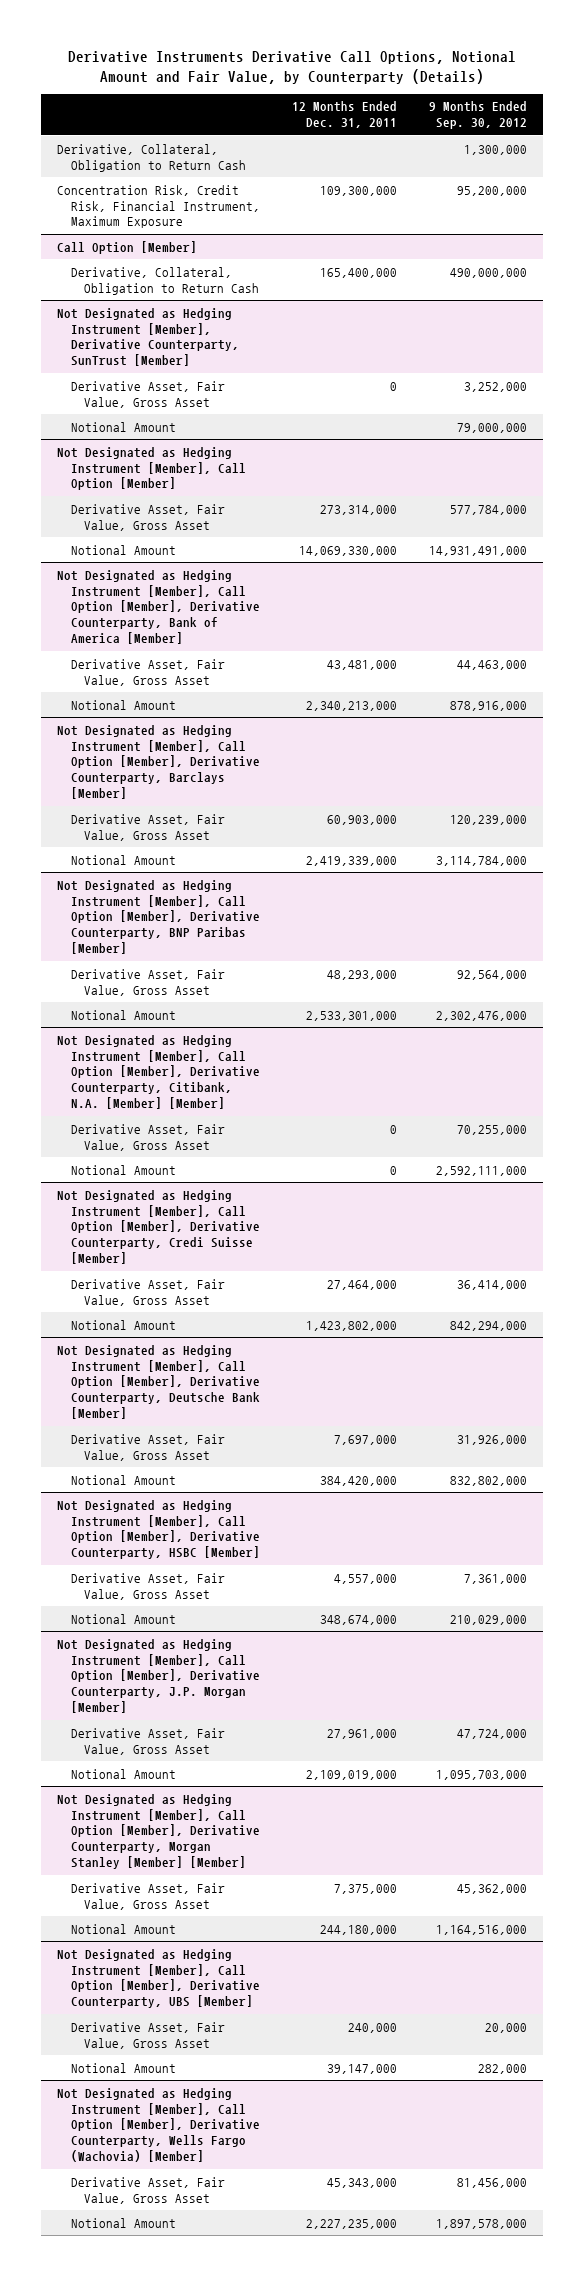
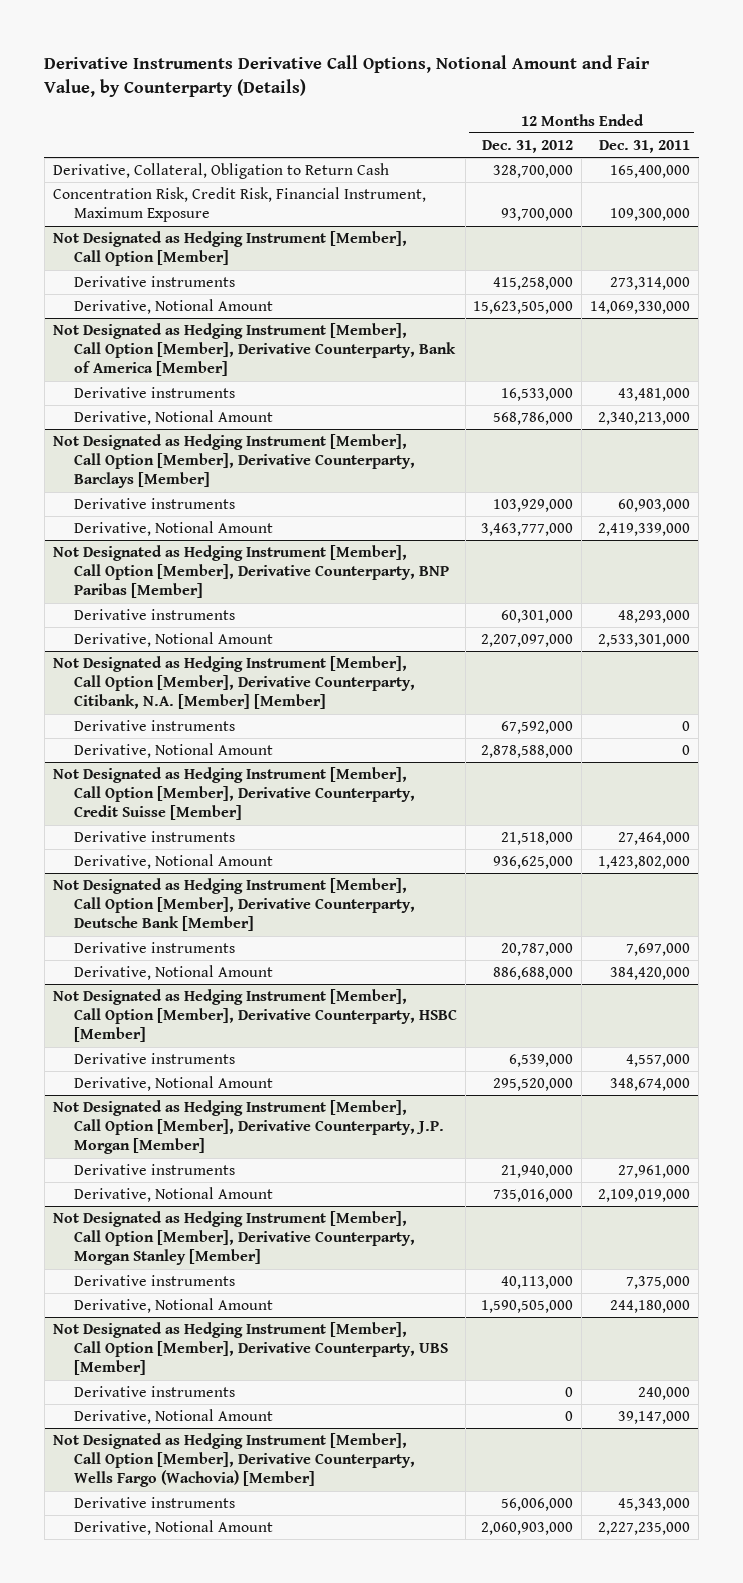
[428,101,527,130] 9 Months Ended Sep. 30, 2012 -> none
none -> [482,139,574,153] Dec. 31, 2012
[57,143,246,172] Derivative, Collateral, Obligation to Return Cash -> none
[57,240,198,254] Call Option [Member] -> none
[57,307,239,367] Not Designated as Hedging Instrument [Member], Derivative Counterparty, SunTrust [Member] -> none
[70,380,225,408] Derivative Asset, Fair Value, Gross Asset -> none
[70,421,176,432] Notional Amount -> none
[57,184,260,229] Concentration Risk, Credit Risk, Financial Instrument, Maximum Exposure -> [52,187,426,223] Concentration Risk, Credit Risk, Financial Instrument, Maximum Exposure
[70,503,225,531] Derivative Asset, Fair Value, Gross Asset -> [73,276,235,288] Derivative instruments
[70,544,176,555] Notional Amount -> [73,299,273,315] Derivative, Notional Amount
[70,658,225,686] Derivative Asset, Fair Value, Gross Asset -> [73,387,235,399] Derivative instruments
[70,699,176,710] Notional Amount -> [73,410,273,426] Derivative, Notional Amount
[70,813,225,841] Derivative Asset, Fair Value, Gross Asset -> [73,498,235,510] Derivative instruments
[70,854,176,865] Notional Amount -> [73,521,273,537] Derivative, Notional Amount
[70,968,225,996] Derivative Asset, Fair Value, Gross Asset -> [73,609,235,621] Derivative instruments
[70,1009,176,1020] Notional Amount -> [73,632,273,648] Derivative, Notional Amount
[70,1123,225,1151] Derivative Asset, Fair Value, Gross Asset -> [73,720,235,732] Derivative instruments
[70,1164,176,1175] Notional Amount -> [73,743,273,759] Derivative, Notional Amount
[57,1189,260,1265] Not Designated as Hedging Instrument [Member], Call Option [Member], Derivative Counterparty, Credi Suisse [Member] -> [52,767,415,821] Not Designated as Hedging Instrument [Member], Call Option [Member], Derivative Counterparty, Credit Suisse [Member]
[70,1278,225,1306] Derivative Asset, Fair Value, Gross Asset -> [73,831,235,843] Derivative instruments
[70,1319,176,1330] Notional Amount -> [73,854,273,870] Derivative, Notional Amount
[70,1433,225,1461] Derivative Asset, Fair Value, Gross Asset -> [73,942,235,954] Derivative instruments
[70,1474,176,1485] Notional Amount -> [73,965,273,981] Derivative, Notional Amount
[70,1572,225,1600] Derivative Asset, Fair Value, Gross Asset -> [73,1053,235,1065] Derivative instruments
[70,1613,176,1624] Notional Amount -> [73,1076,273,1092] Derivative, Notional Amount
[70,1727,225,1755] Derivative Asset, Fair Value, Gross Asset -> [73,1164,235,1176] Derivative instruments
[70,1768,176,1779] Notional Amount -> [73,1187,273,1203] Derivative, Notional Amount
[57,1793,260,1870] Not Designated as Hedging Instrument [Member], Call Option [Member], Derivative Counterparty, Morgan Stanley [Member] [Member] -> [52,1211,415,1266] Not Designated as Hedging Instrument [Member], Call Option [Member], Derivative Counterparty, Morgan Stanley [Member]
[70,1882,225,1910] Derivative Asset, Fair Value, Gross Asset -> [73,1275,235,1287] Derivative instruments
[70,1923,176,1934] Notional Amount -> [73,1298,273,1314] Derivative, Notional Amount
[70,2021,225,2049] Derivative Asset, Fair Value, Gross Asset -> [73,1386,235,1398] Derivative instruments
[70,2062,176,2073] Notional Amount -> [73,1409,273,1425] Derivative, Notional Amount
[70,2176,225,2204] Derivative Asset, Fair Value, Gross Asset -> [73,1497,235,1509] Derivative instruments
[70,2217,176,2228] Notional Amount -> [73,1520,273,1536] Derivative, Notional Amount

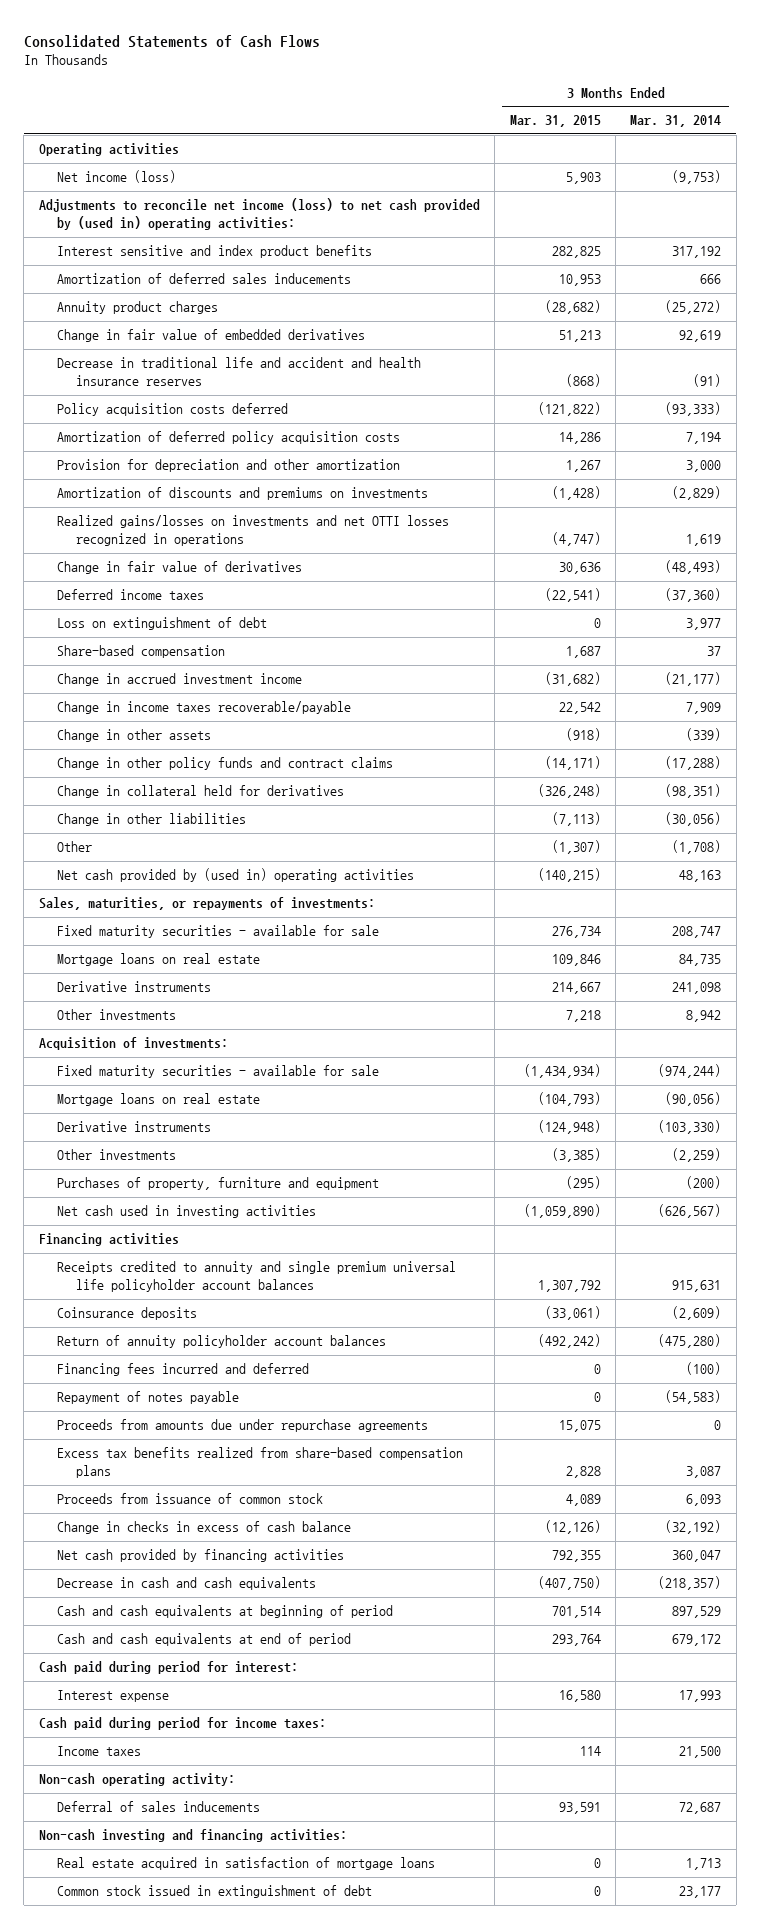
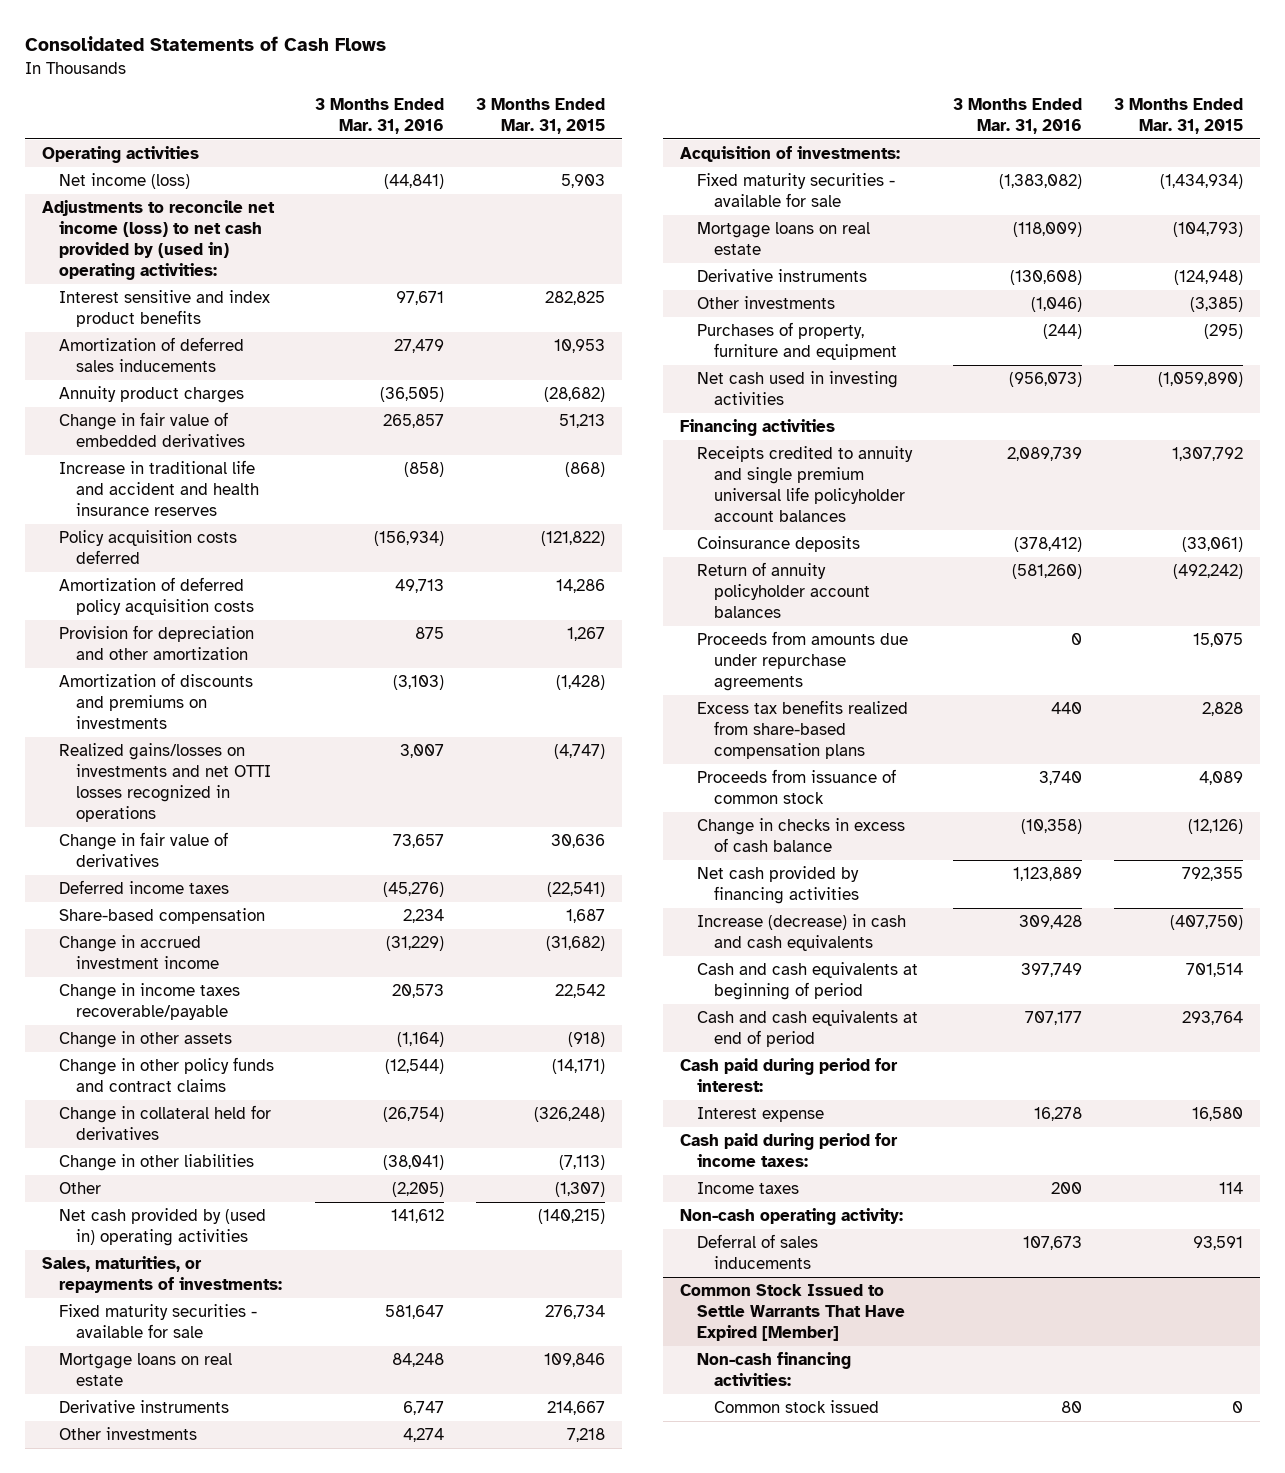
[630,115,722,128] Mar. 31, 2014 -> none
none -> [314,97,444,134] 3 Months Ended Mar. 31, 2016
[57,357,422,387] Decrease in traditional life and accident and health insurance reserves -> [59,460,260,516] Increase in traditional life and accident and health insurance reserves
[57,617,268,631] Loss on extinguishment of debt -> none
[57,1363,310,1377] Financing fees incurred and deferred -> none
[57,1391,240,1405] Repayment of notes payable -> none
[57,1577,317,1591] Decrease in cash and cash equivalents -> [696,914,906,952] Increase (decrease) in cash and cash equivalents
[57,1857,436,1871] Real estate acquired in satisfaction of mortgage loans -> none
[57,1885,373,1899] Common stock issued in extinguishment of debt -> none
none -> [679,1284,905,1341] Common Stock Issued to Settle Warrants That Have Expired [Member]
[38,1829,347,1843] Non-cash investing and financing activities: -> [696,1352,851,1387] Non-cash financing activities:
none -> [714,1400,880,1414] Common stock issued

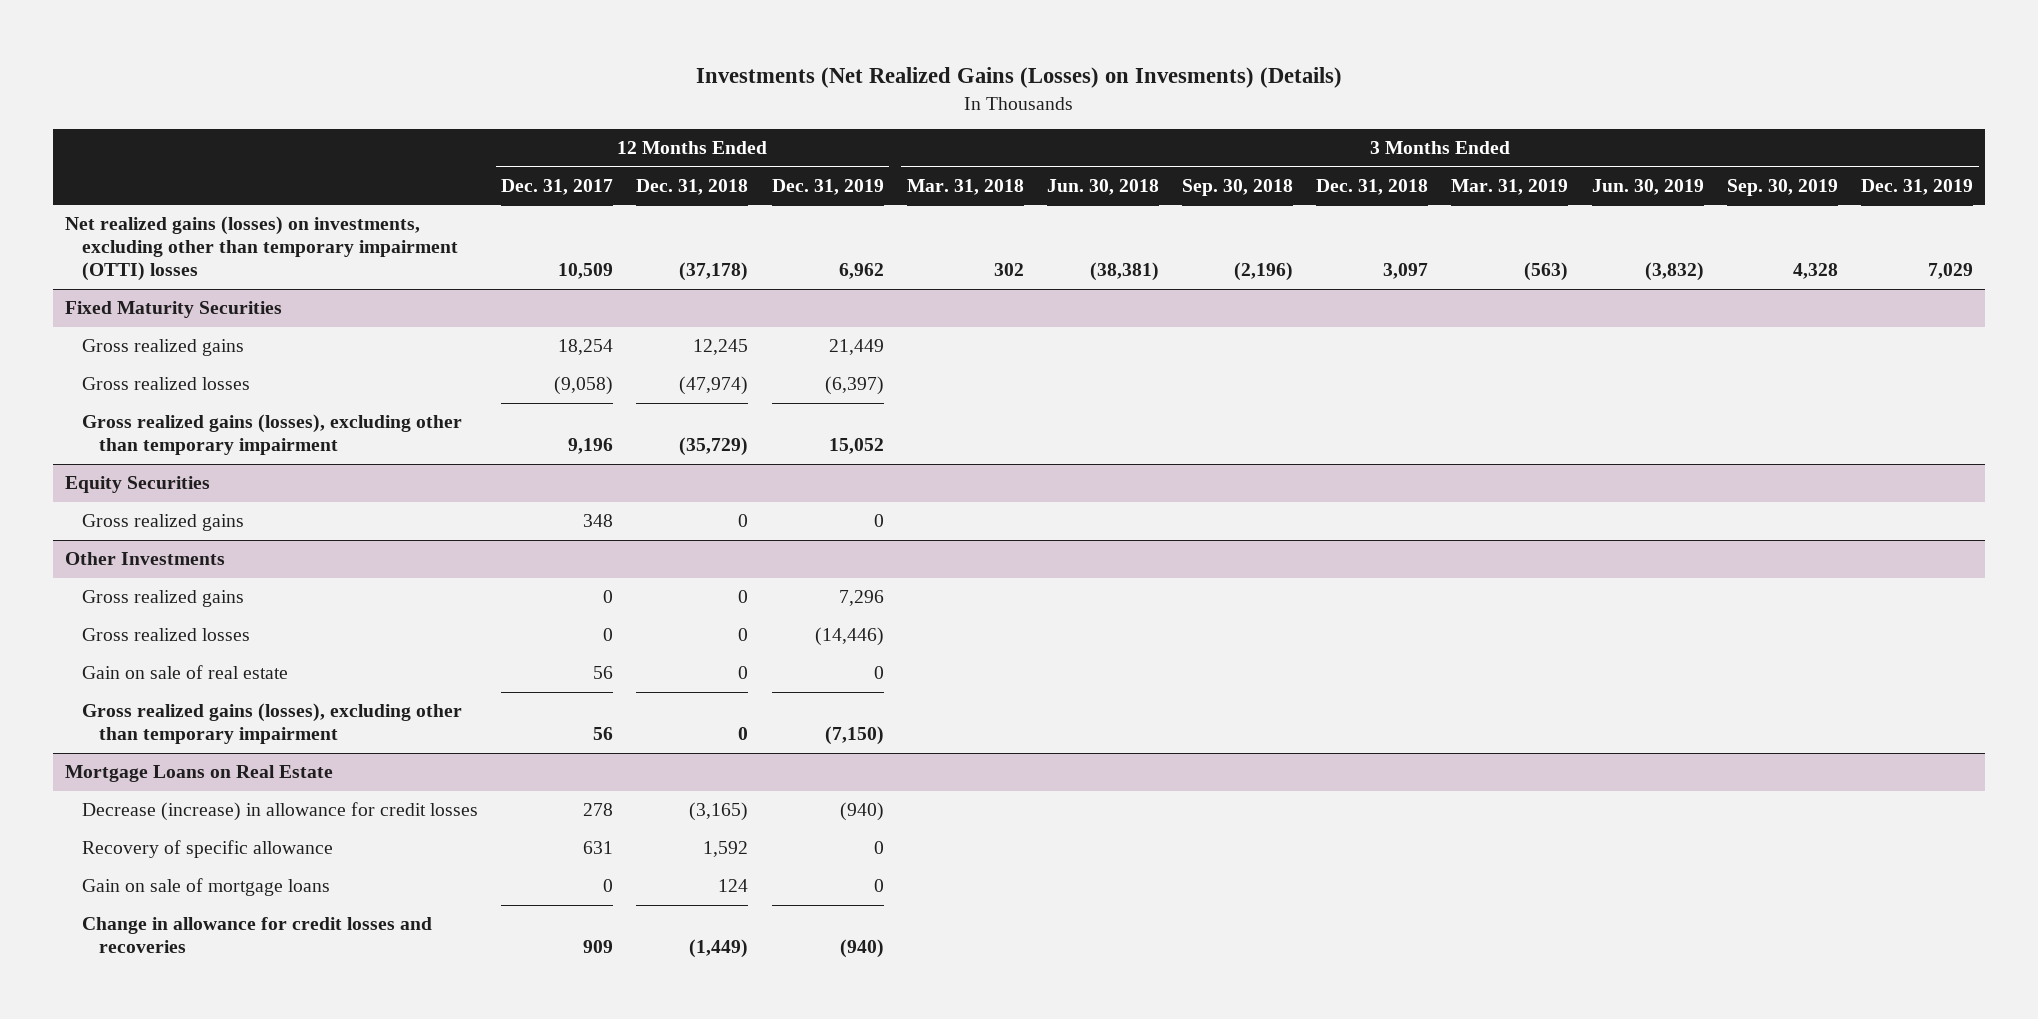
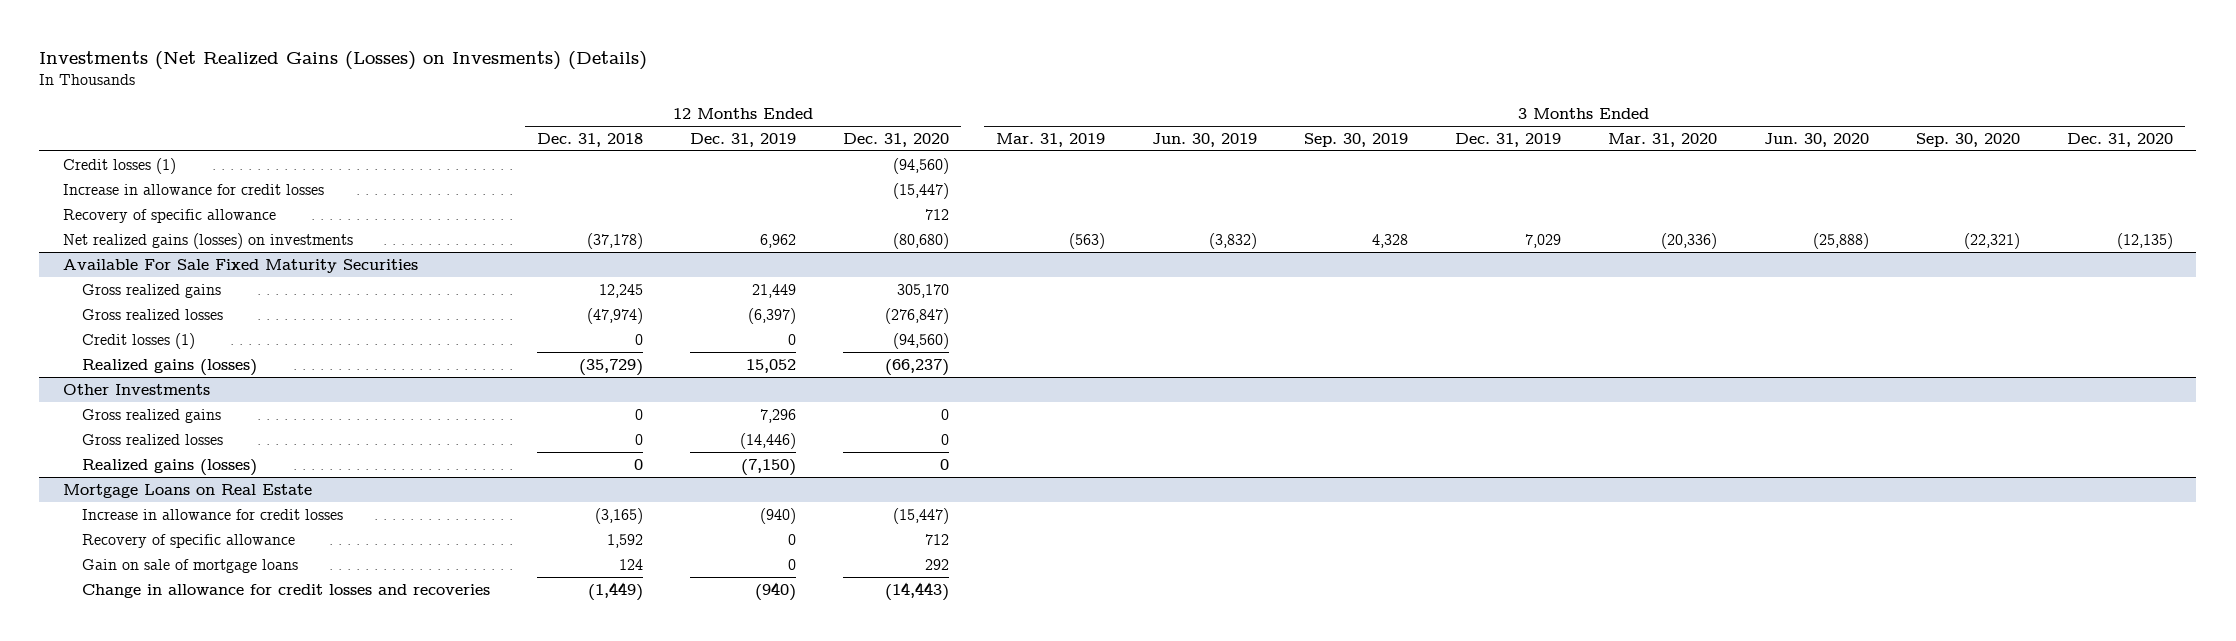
[501,178,614,195] Dec. 31, 2017 -> none
[906,178,1024,195] Mar. 31, 2018 -> none
[1046,178,1159,195] Jun. 30, 2018 -> none
[1182,178,1294,196] Sep. 30, 2018 -> none
[1316,178,1429,195] Dec. 31, 2018 -> none
none -> [842,132,949,147] Dec. 31, 2020
none -> [1607,132,1717,147] Mar. 31, 2020
none -> [1763,132,1869,147] Jun. 30, 2020
none -> [1915,132,2020,147] Sep. 30, 2020
none -> [2066,132,2173,147] Dec. 31, 2020
none -> [62,157,176,174] Credit losses (1)
none -> [62,183,324,195] Increase in allowance for credit losses
none -> [62,208,276,223] Recovery of specific allowance
[64,216,459,282] Net realized gains (losses) on investments, excluding other than temporary impairment (OTTI) losses -> [62,232,353,249] Net realized gains (losses) on investments
[64,301,282,319] Fixed Maturity Securities -> [62,258,418,273] Available For Sale Fixed Maturity Securities
[64,476,210,494] Equity Securities -> none
[82,514,245,532] Gross realized gains -> none
none -> [81,332,195,349] Credit losses (1)
[82,414,463,456] Gross realized gains (losses), excluding other than temporary impairment -> [81,358,257,376] Realized gains (losses)
[82,665,289,680] Gain on sale of real estate -> none
[82,703,463,745] Gross realized gains (losses), excluding other than temporary impairment -> [81,458,257,476] Realized gains (losses)
[82,802,479,822] Decrease (increase) in allowance for credit losses -> [81,508,343,520] Increase in allowance for credit losses

